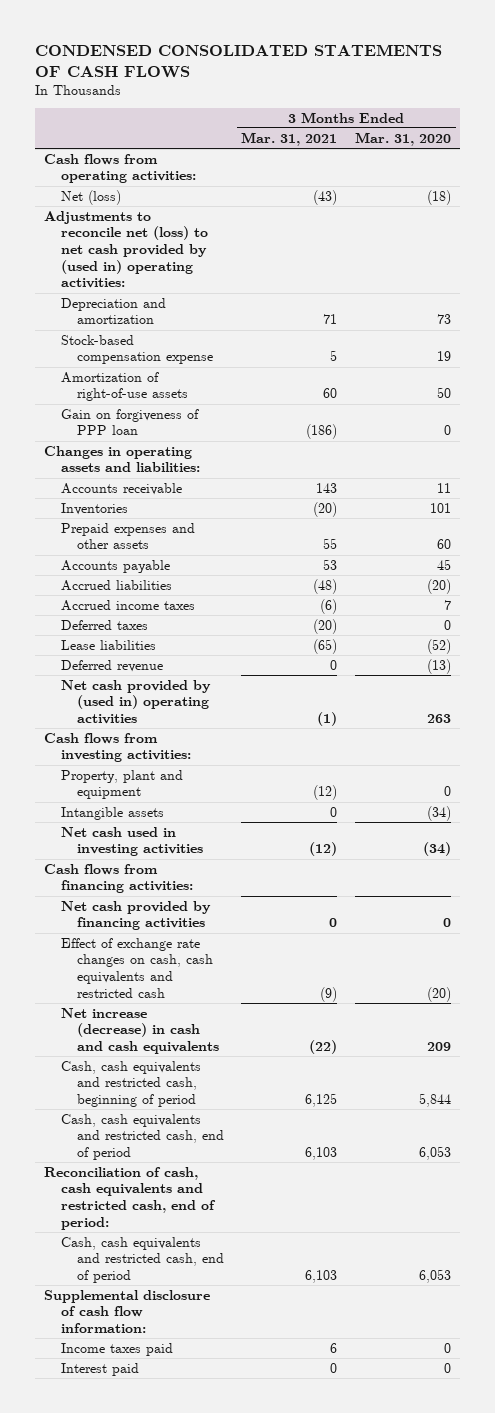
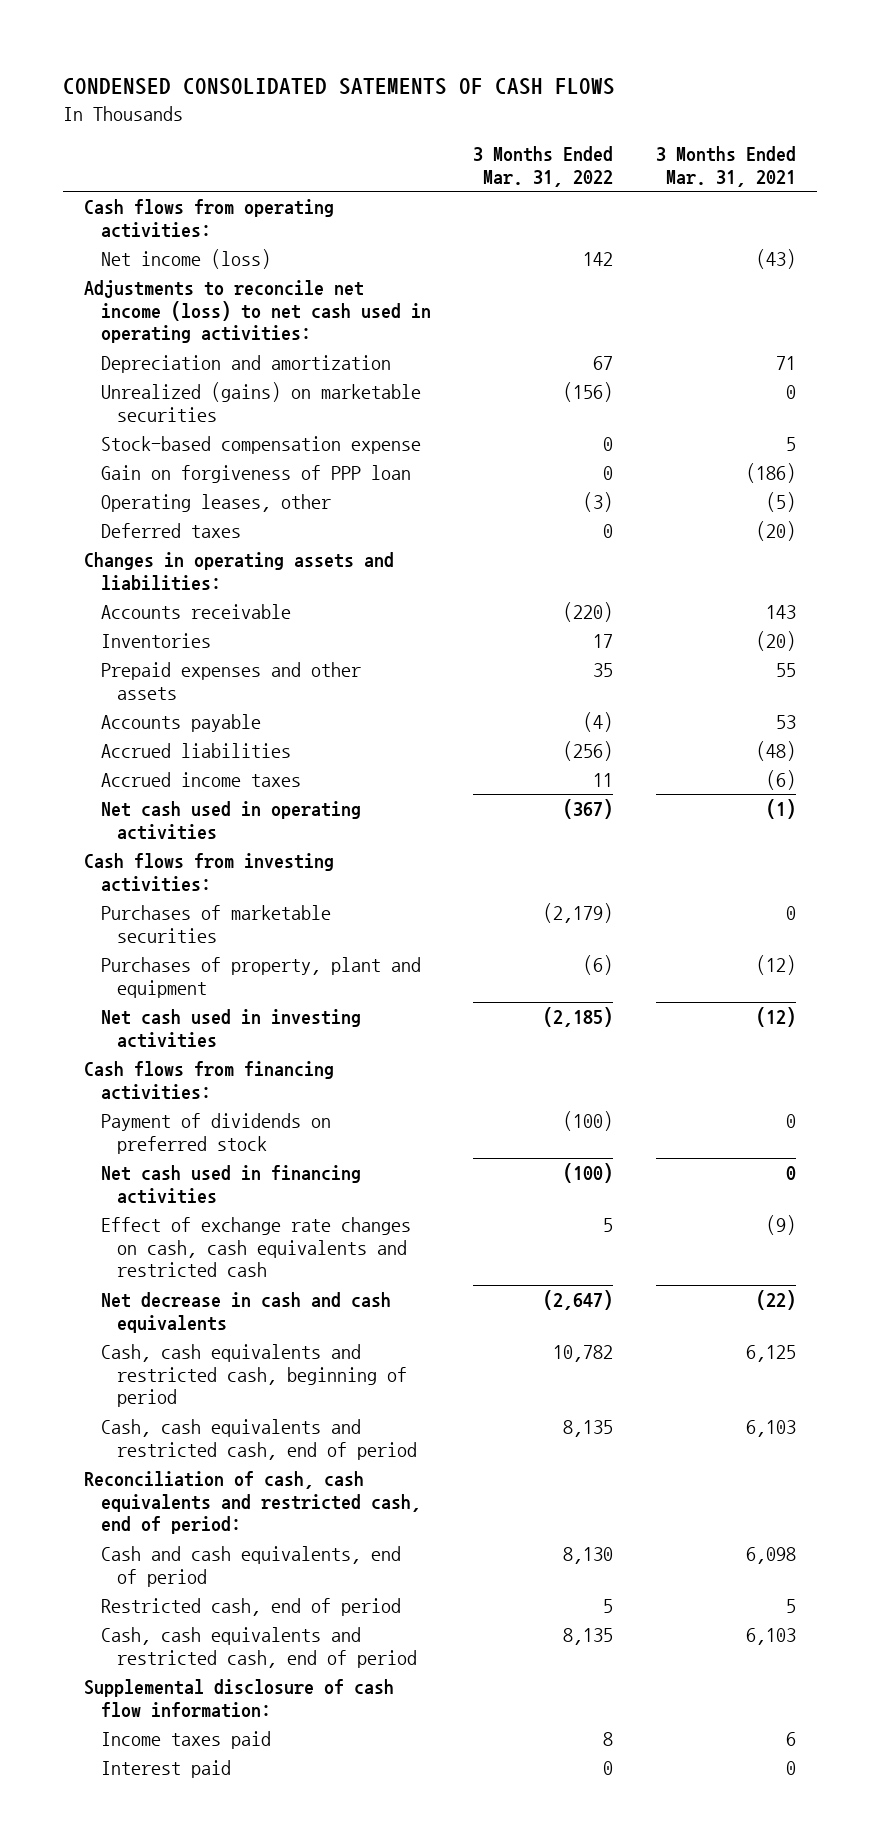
[35,44,443,78] CONDENSED CONSOLIDATED STATEMENTS OF CASH FLOWS -> [62,78,615,96] CONDENSED CONSOLIDATED SATEMENTS OF CASH FLOWS
[355,131,452,146] Mar. 31, 2020 -> none
none -> [473,146,614,187] 3 Months Ended Mar. 31, 2022
[60,189,121,205] Net (loss) -> [100,248,271,269] Net income (loss)
[44,210,208,289] Adjustments to reconcile net (loss) to net cash provided by (used in) operating activities: -> [84,279,431,344] Adjustments to reconcile net income (loss) to net cash used in operating activities:
none -> [100,381,421,422] Unrealized (gains) on marketable securities
[60,371,188,402] Amortization of right-of-use assets -> none
none -> [100,493,331,512] Operating leases, other
[60,619,148,630] Deferred taxes -> [100,522,241,538] Deferred taxes
[60,639,156,650] Lease liabilities -> none
[60,659,163,672] Deferred revenue -> none
[60,679,211,724] Net cash provided by (used in) operating activities -> [100,800,361,840] Net cash used in operating activities
[60,806,164,820] Intangible assets -> none
none -> [100,904,331,943] Purchases of marketable securities
[60,769,183,800] Property, plant and equipment -> [100,956,421,998] Purchases of property, plant and equipment
none -> [100,1112,331,1154] Payment of dividends on preferred stock
[60,900,211,931] Net cash provided by financing activities -> [100,1164,361,1204] Net cash used in financing activities
[60,1007,219,1054] Net increase (decrease) in cash and cash equivalents -> [100,1291,391,1333] Net decrease in cash and cash equivalents
none -> [100,1545,401,1587] Cash and cash equivalents, end of period
none -> [100,1597,401,1616] Restricted cash, end of period

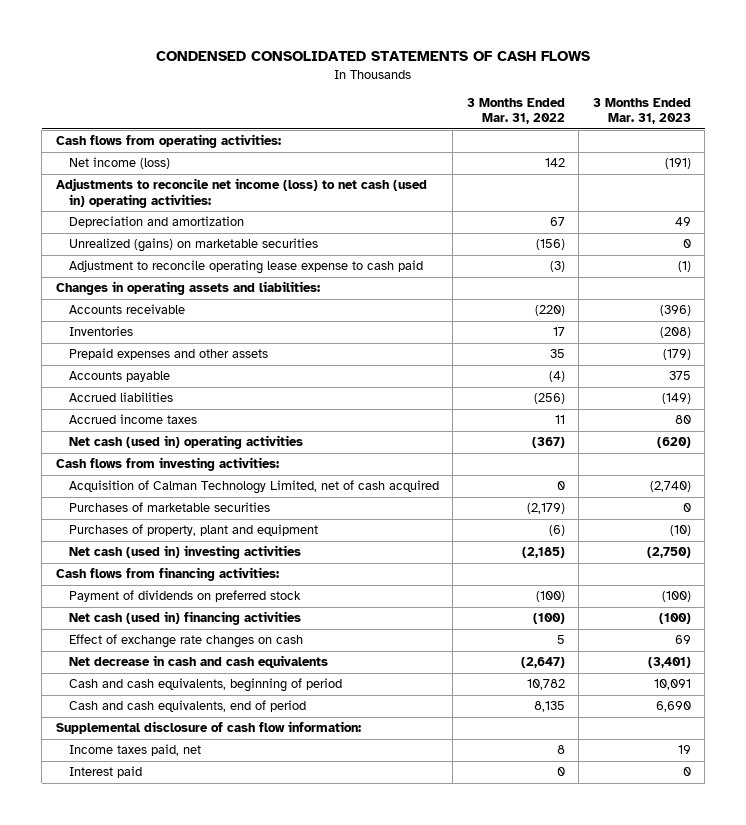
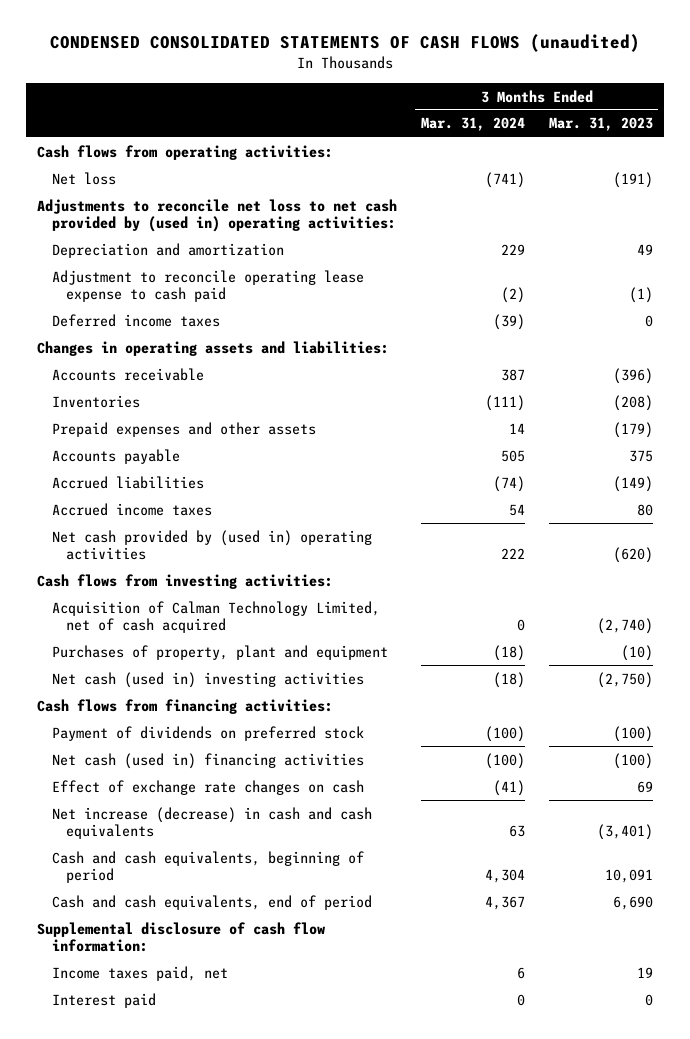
[156,51,591,62] CONDENSED CONSOLIDATED STATEMENTS OF CASH FLOWS -> [50,34,641,53] CONDENSED CONSOLIDATED STATEMENTS OF CASH FLOWS (unaudited)
[466,97,565,124] 3 Months Ended Mar. 31, 2022 -> none
none -> [421,117,526,132] Mar. 31, 2024
[68,157,170,170] Net income (loss) -> [51,171,116,185] Net loss
[55,178,427,208] Adjustments to reconcile net income (loss) to net cash (used in) operating activities: -> [37,198,398,232] Adjustments to reconcile net loss to net cash provided by (used in) operating activities:
[68,238,318,253] Unrealized (gains) on marketable securities -> none
none -> [51,313,220,327] Deferred income taxes
[68,435,303,450] Net cash (used in) operating activities -> [51,529,372,560] Net cash provided by (used in) operating activities
[68,502,270,513] Purchases of marketable securities -> none
[68,655,328,669] Net decrease in cash and cash equivalents -> [51,806,372,839] Net increase (decrease) in cash and cash equivalents

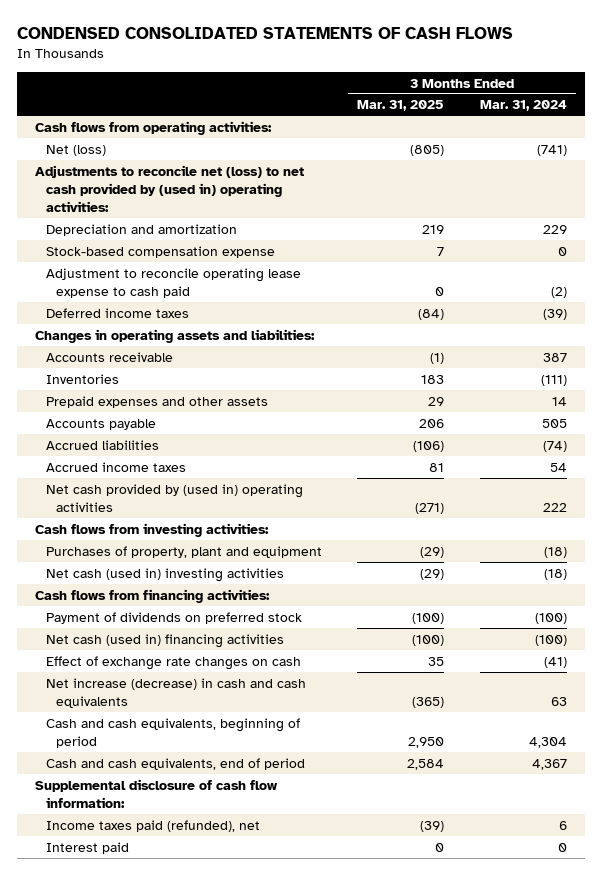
[50,34,641,53] CONDENSED CONSOLIDATED STATEMENTS OF CASH FLOWS (unaudited) -> [16,26,513,39] CONDENSED CONSOLIDATED STATEMENTS OF CASH FLOWS
[548,117,653,132] Mar. 31, 2023 -> none
none -> [357,100,445,112] Mar. 31, 2025
[51,171,116,185] Net loss -> [45,144,106,156] Net (loss)
[37,198,398,232] Adjustments to reconcile net loss to net cash provided by (used in) operating activities: -> [34,164,304,213] Adjustments to reconcile net (loss) to net cash provided by (used in) operating activities:
none -> [45,245,275,258] Stock-based compensation expense
[51,600,380,633] Acquisition of Calman Technology Limited, net of cash acquired -> none
[51,965,228,981] Income taxes paid, net -> [45,819,260,832] Income taxes paid (refunded), net

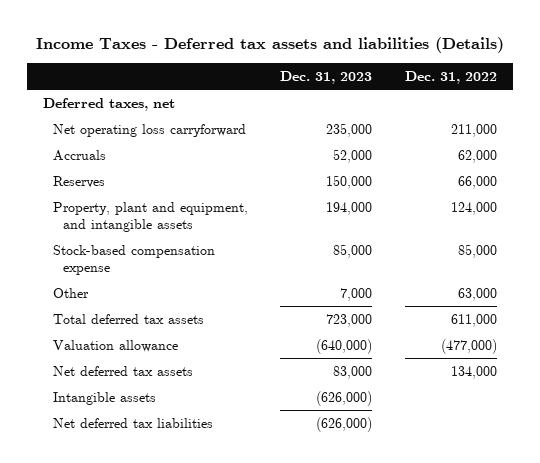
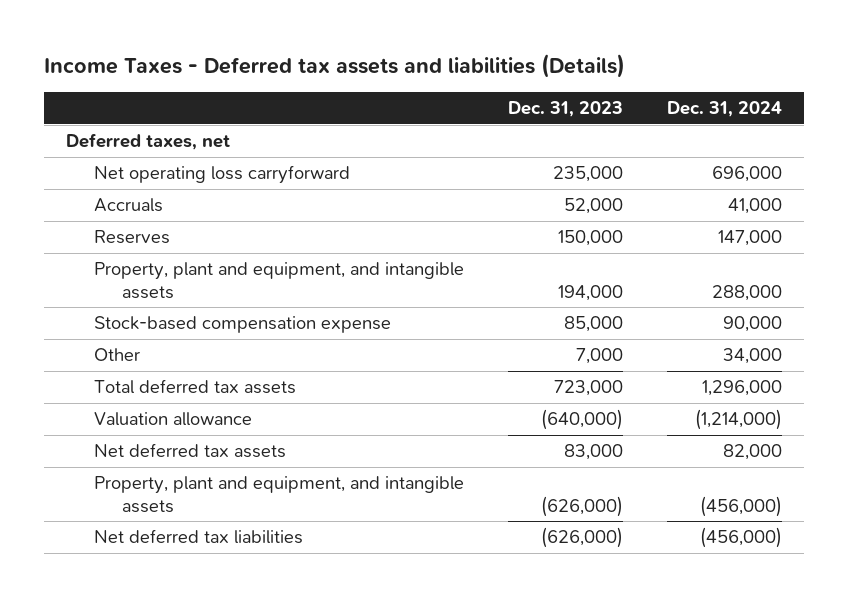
[404,71,497,85] Dec. 31, 2022 -> none
none -> [666,100,782,117] Dec. 31, 2024
[53,392,157,406] Intangible assets -> [93,476,464,513] Property, plant and equipment, and intangible assets

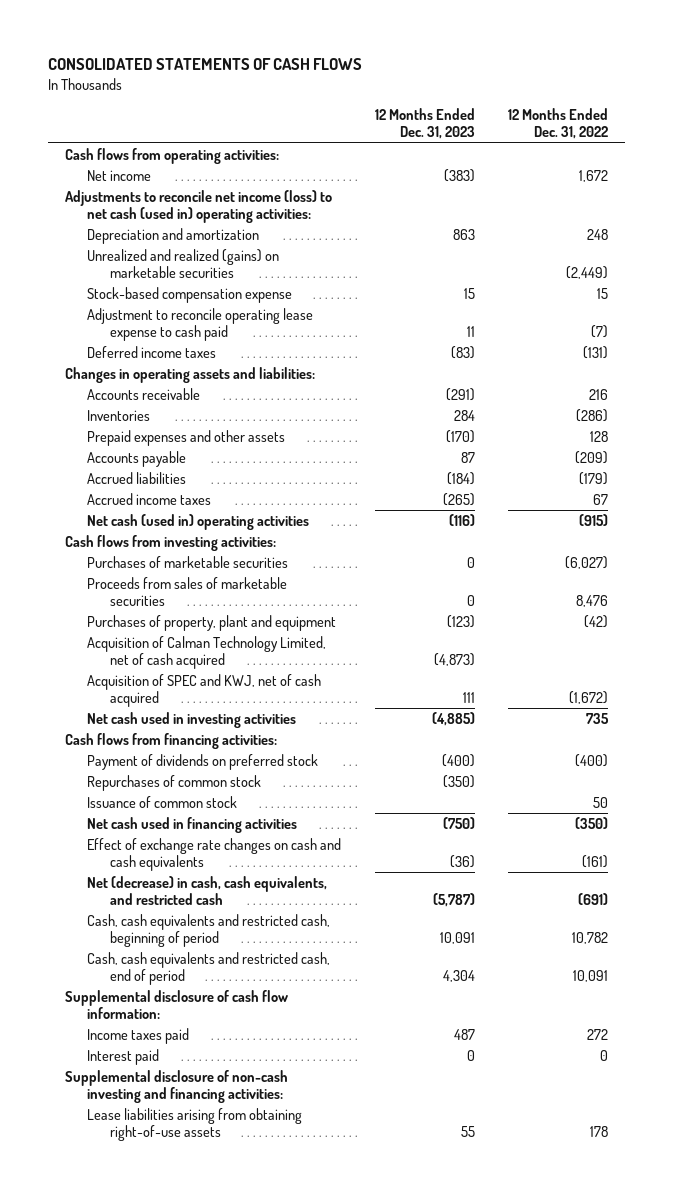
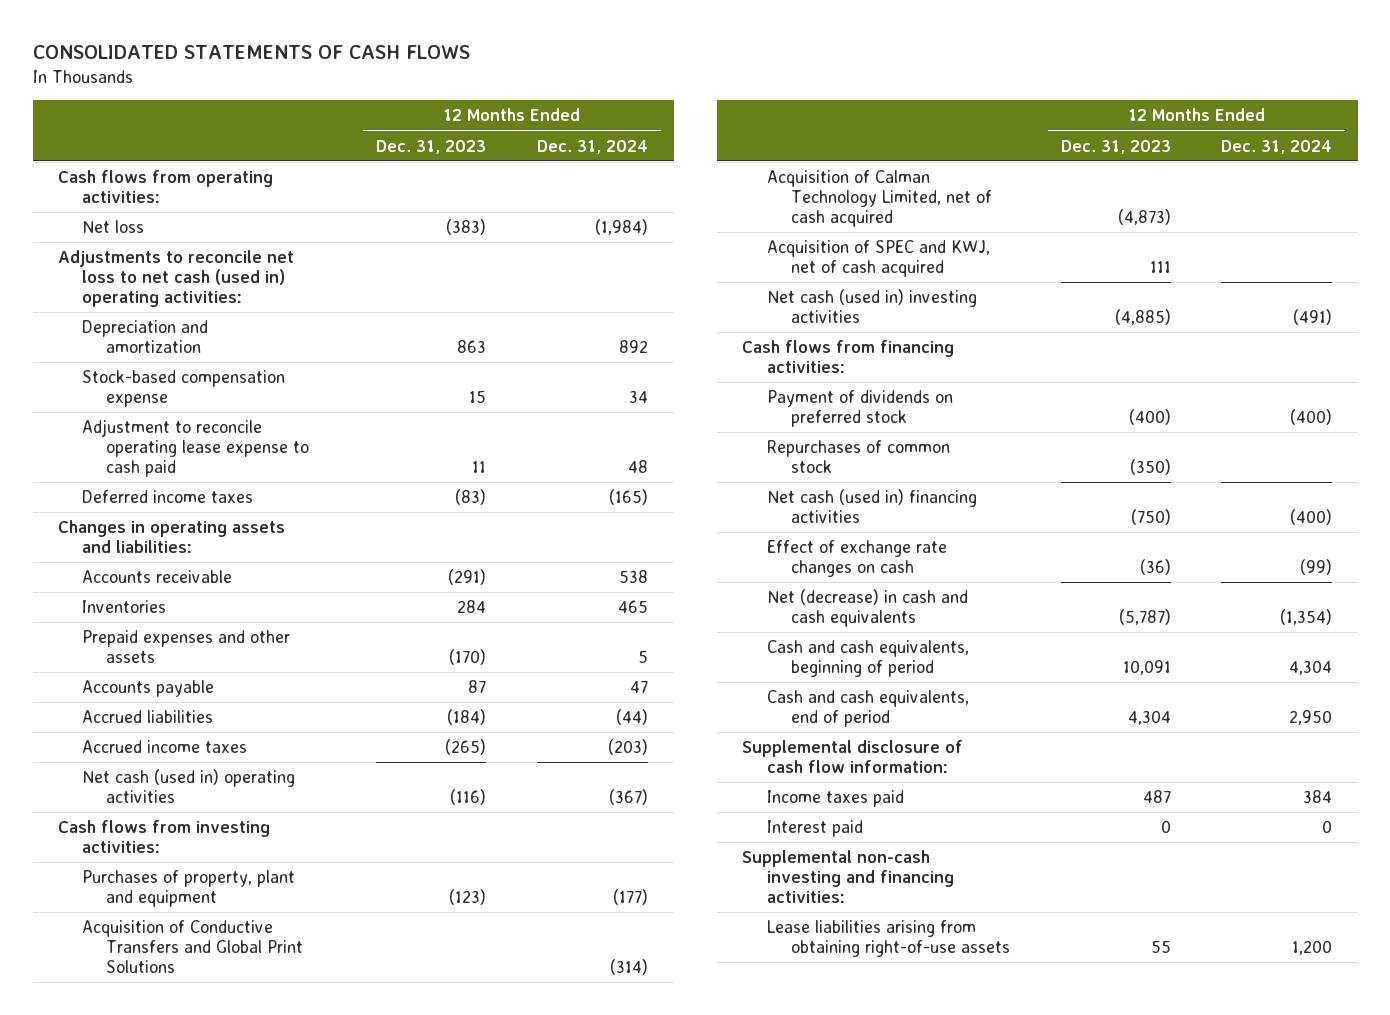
[508,108,609,140] 12 Months Ended Dec. 31, 2022 -> none
none -> [537,139,649,154] Dec. 31, 2024
[87,169,152,181] Net income -> [82,220,145,234] Net loss
[64,189,332,223] Adjustments to reconcile net income (loss) to net cash (used in) operating activities: -> [57,250,294,308] Adjustments to reconcile net loss to net cash (used in) operating activities:
[87,248,280,278] Unrealized and realized (gains) on marketable securities -> none
[87,555,289,568] Purchases of marketable securities -> none
[87,576,288,606] Proceeds from sales of marketable securities -> none
none -> [82,920,304,974] Acquisition of Conductive Transfers and Global Print Solutions
[87,711,297,728] Net cash used in investing activities -> [766,289,977,324] Net cash (used in) investing activities
[87,795,238,808] Issuance of common stock -> none
[87,816,298,833] Net cash used in financing activities -> [766,489,977,524] Net cash (used in) financing activities
[87,837,342,871] Effect of exchange rate changes on cash and cash equivalents -> [766,540,947,578] Effect of exchange rate changes on cash
[87,875,328,905] Net (decrease) in cash, cash equivalents, and restricted cash -> [766,589,968,628] Net (decrease) in cash and cash equivalents
[87,913,331,947] Cash, cash equivalents and restricted cash, beginning of period -> [766,640,969,678] Cash and cash equivalents, beginning of period
[87,951,331,985] Cash, cash equivalents and restricted cash, end of period -> [766,690,969,728] Cash and cash equivalents, end of period
[64,1069,288,1103] Supplemental disclosure of non-cash investing and financing activities: -> [742,850,954,904] Supplemental non-cash investing and financing activities:

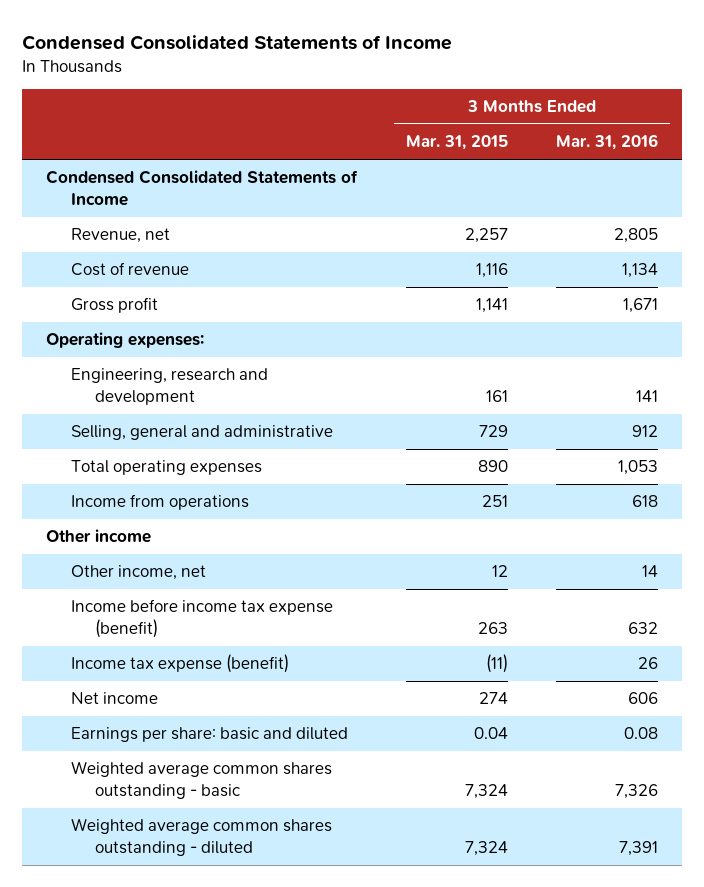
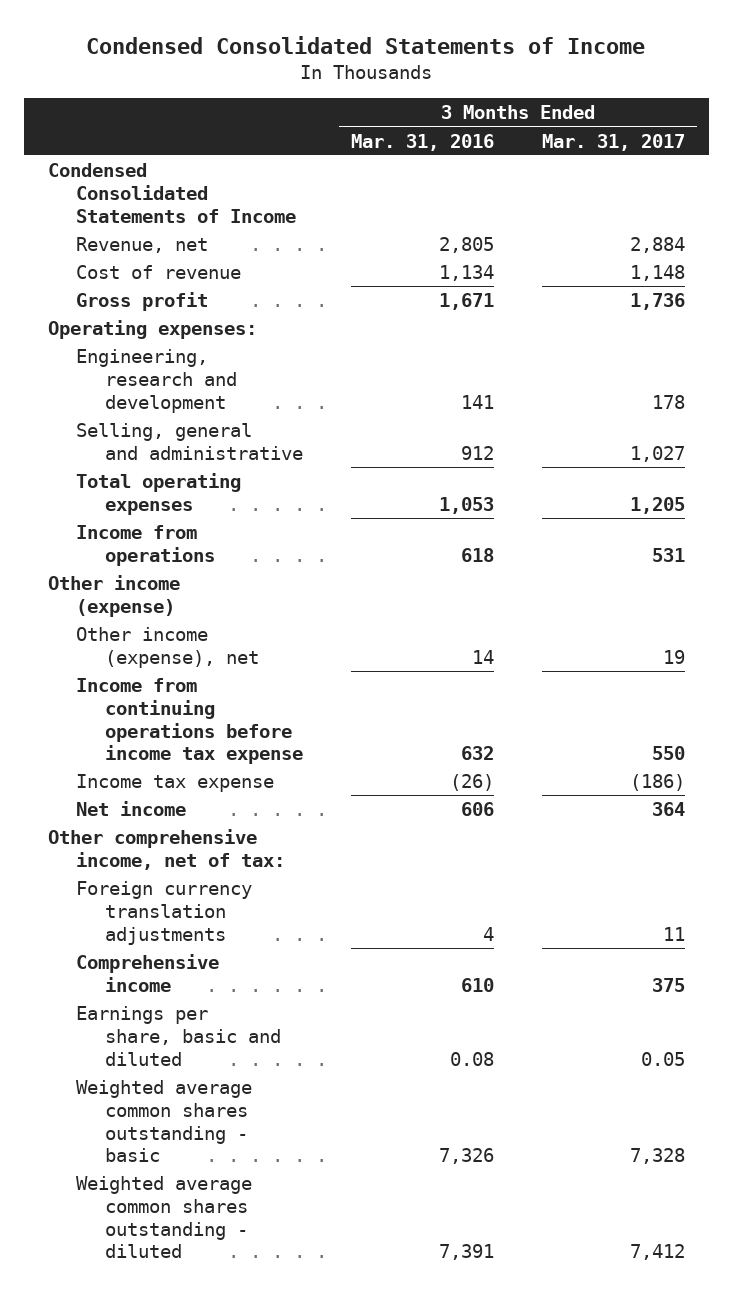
[405,135,508,151] Mar. 31, 2015 -> none
none -> [541,133,685,151] Mar. 31, 2017
[46,529,152,544] Other income -> [47,575,180,617] Other income (expense)
[70,565,206,581] Other income, net -> [76,627,259,668] Other income (expense), net
[70,599,333,639] Income before income tax expense (benefit) -> [76,678,303,765] Income from continuing operations before income tax expense
[70,654,289,674] Income tax expense (benefit) -> [76,774,275,793] Income tax expense
[638,657,659,670] 26 -> [449,774,494,792] (26)
none -> [47,829,286,870] Other comprehensive income, net of tax:
none -> [76,881,253,945] Foreign currency translation adjustments
none -> [76,954,220,992] Comprehensive income
[70,727,348,743] Earnings per share: basic and diluted -> [76,1006,281,1066] Earnings per share, basic and diluted

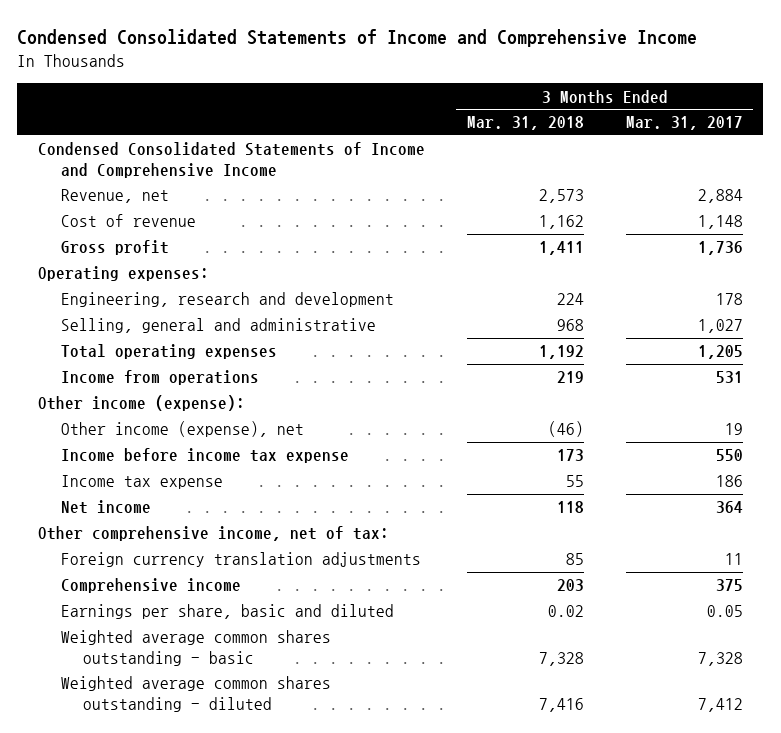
[86,35,646,54] Condensed Consolidated Statements of Income -> [17,29,698,48] Condensed Consolidated Statements of Income and Comprehensive Income
[350,133,494,151] Mar. 31, 2016 -> none
none -> [466,116,584,131] Mar. 31, 2018
[47,163,297,223] Condensed Consolidated Statements of Income -> [38,142,426,178] Condensed Consolidated Statements of Income and Comprehensive Income
[47,575,180,617] Other income (expense) -> [38,395,246,412] Other income (expense):
[76,678,303,765] Income from continuing operations before income tax expense -> [60,448,349,464] Income before income tax expense
[629,774,685,792] (186) -> [715,475,743,488] 186

